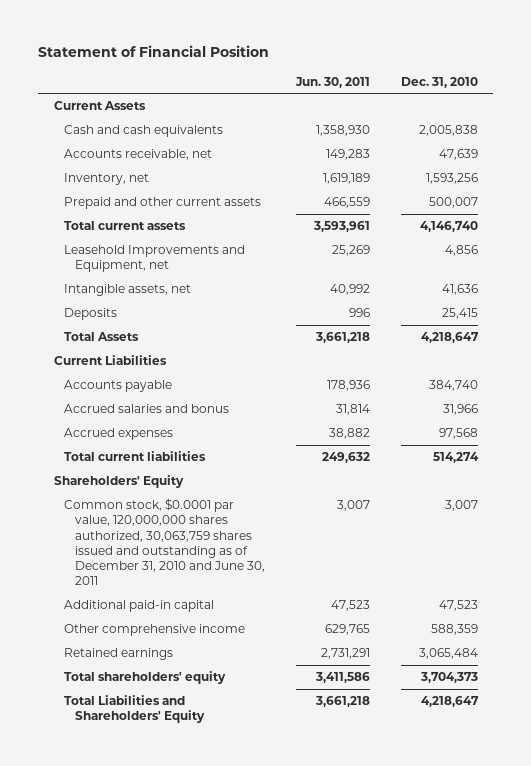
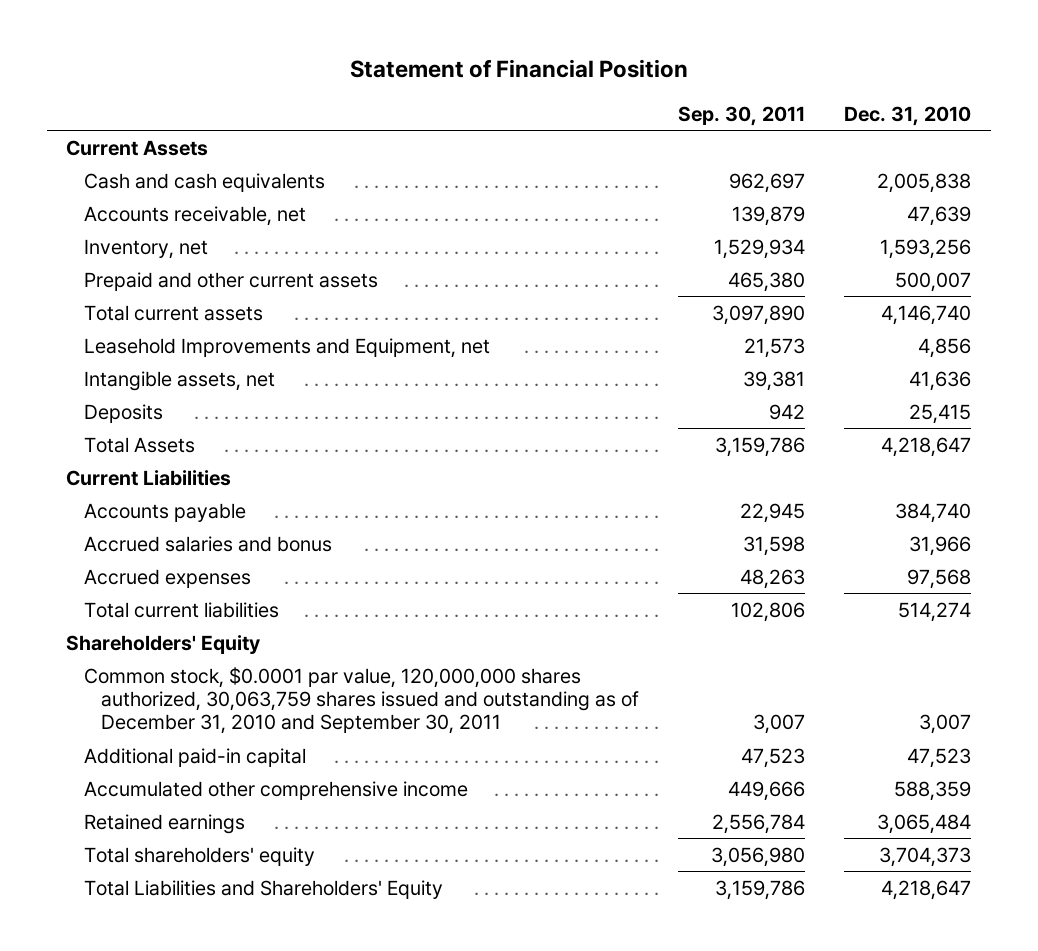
[294,76,370,88] Jun. 30, 2011 -> none
none -> [678,105,806,126] Sep. 30, 2011
[64,498,266,586] Common stock, $0.0001 par value, 120,000,000 shares authorized, 30,063,759 shares issued and outstanding as of December 31, 2010 and June 30, 2011 -> [83,666,640,735] Common stock, $0.0001 par value, 120,000,000 shares authorized, 30,063,759 shares issued and outstanding as of December 31, 2010 and September 30, 2011
[64,624,246,637] Other comprehensive income -> [83,780,468,800] Accumulated other comprehensive income

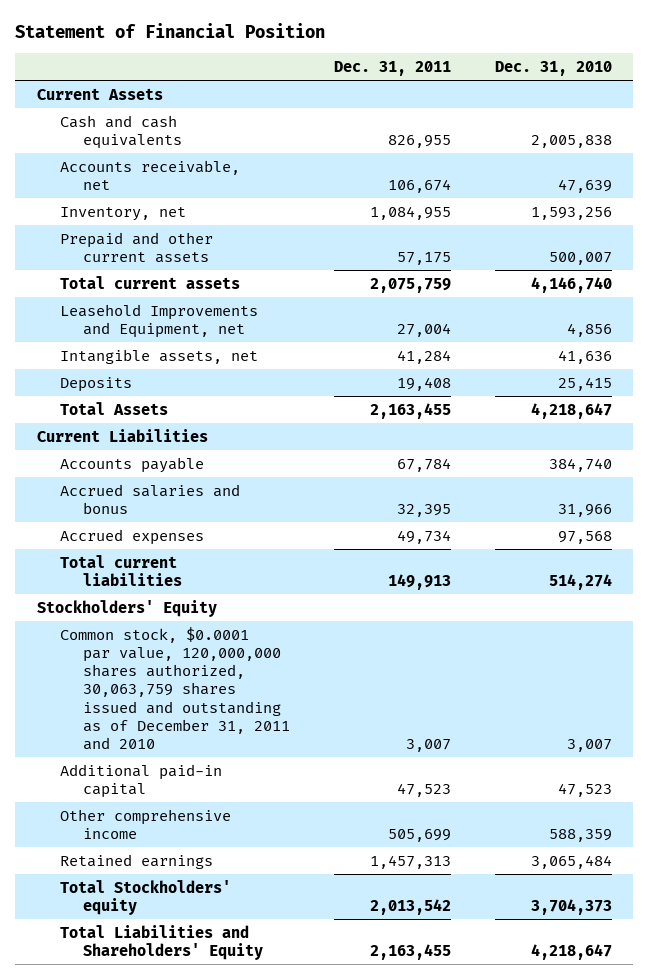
[678,105,806,126] Sep. 30, 2011 -> none
none -> [334,60,452,76] Dec. 31, 2011
[66,634,261,654] Shareholders' Equity -> [36,599,217,617] Stockholders' Equity
[83,666,640,735] Common stock, $0.0001 par value, 120,000,000 shares authorized, 30,063,759 shares issued and outstanding as of December 31, 2010 and September 30, 2011 -> [60,626,291,751] Common stock, $0.0001 par value, 120,000,000 shares authorized, 30,063,759 shares issued and outstanding as of December 31, 2011 and 2010
[83,780,468,800] Accumulated other comprehensive income -> [60,808,232,839] Other comprehensive income
[83,846,315,866] Total shareholders' equity -> [60,879,232,915] Total Stockholders' equity

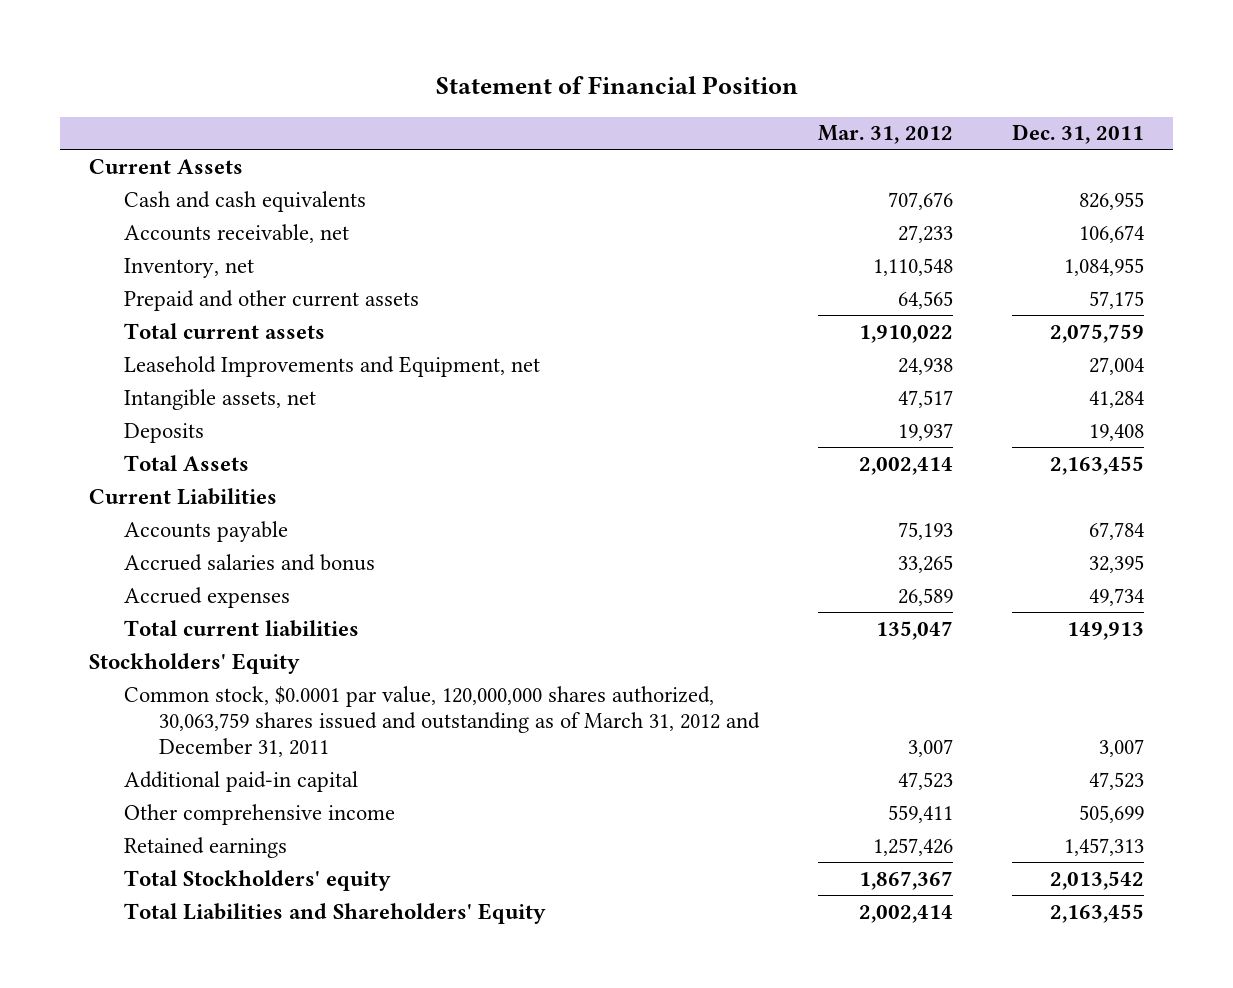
[494,60,612,76] Dec. 31, 2010 -> none
none -> [817,125,953,145] Mar. 31, 2012
[60,626,291,751] Common stock, $0.0001 par value, 120,000,000 shares authorized, 30,063,759 shares issued and outstanding as of December 31, 2011 and 2010 -> [124,685,760,757] Common stock, $0.0001 par value, 120,000,000 shares authorized, 30,063,759 shares issued and outstanding as of March 31, 2012 and December 31, 2011

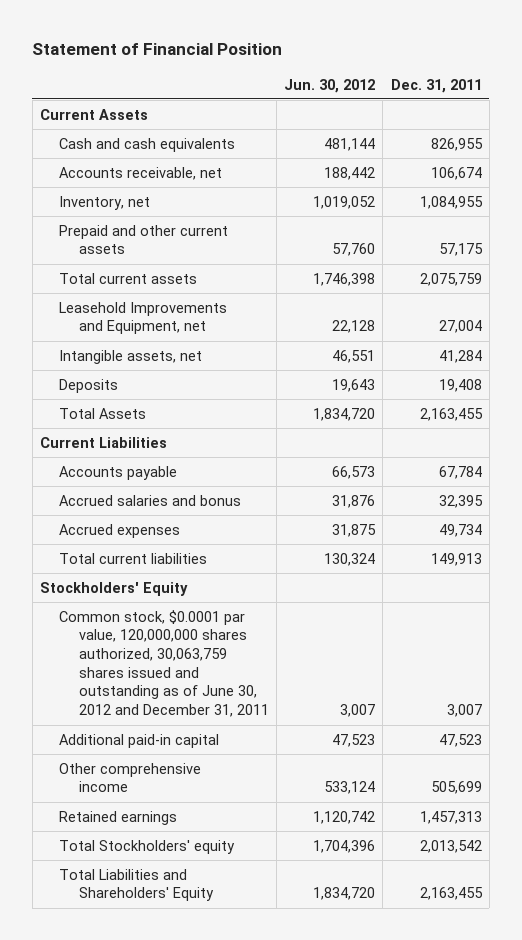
[817,125,953,145] Mar. 31, 2012 -> none
none -> [284,78,376,93] Jun. 30, 2012
[124,685,760,757] Common stock, $0.0001 par value, 120,000,000 shares authorized, 30,063,759 shares issued and outstanding as of March 31, 2012 and December 31, 2011 -> [59,609,269,718] Common stock, $0.0001 par value, 120,000,000 shares authorized, 30,063,759 shares issued and outstanding as of June 30, 2012 and December 31, 2011

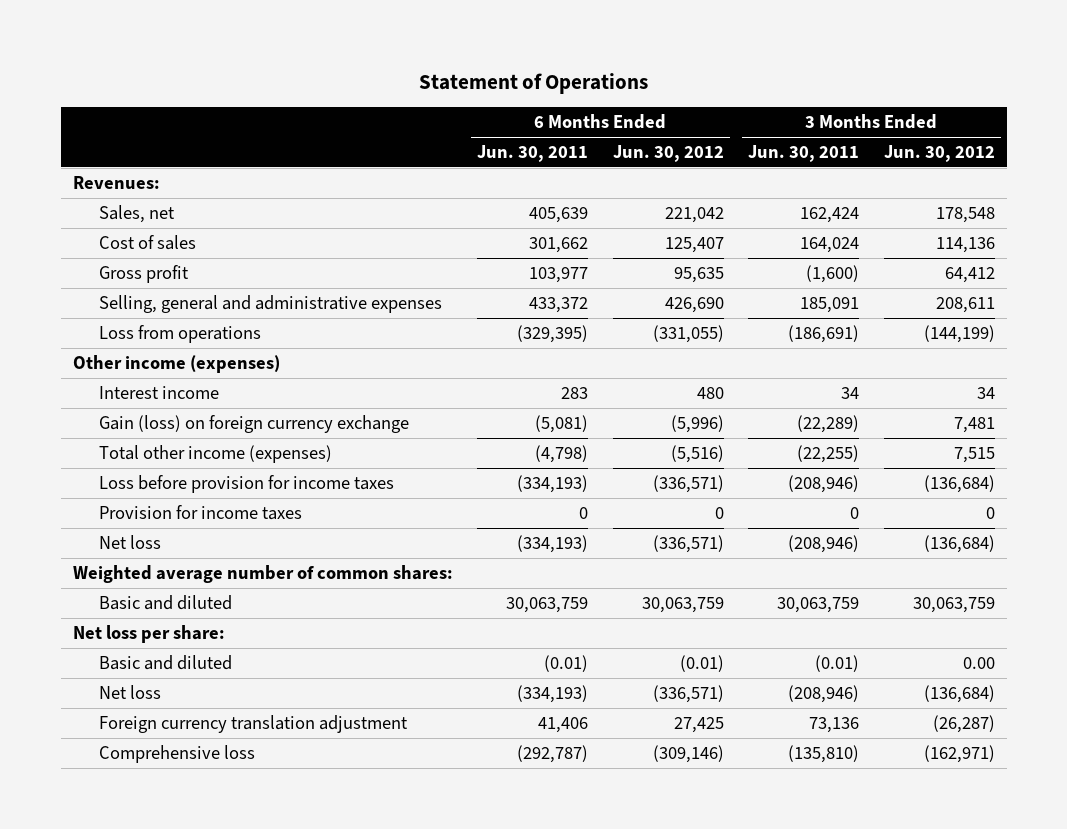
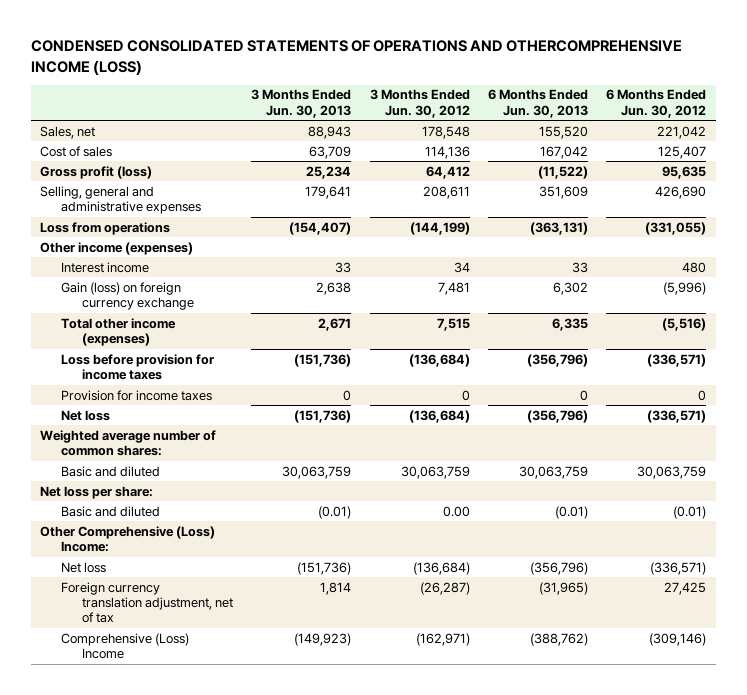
[418,73,648,95] Statement of Operations -> [31,40,683,75] CONDENSED CONSOLIDATED STATEMENTS OF OPERATIONS AND OTHERCOMPREHENSIVE INCOME (LOSS)
[477,144,589,162] Jun. 30, 2011 -> none
[748,144,860,162] Jun. 30, 2011 -> none
none -> [251,89,352,118] 3 Months Ended Jun. 30, 2013
none -> [488,89,589,118] 6 Months Ended Jun. 30, 2013
[72,175,160,189] Revenues: -> none
[98,264,189,283] Gross profit -> [40,165,153,179] Gross profit (loss)
none -> [40,525,216,553] Other Comprehensive (Loss) Income:
[98,714,408,733] Foreign currency translation adjustment -> [61,581,233,624] Foreign currency translation adjustment, net of tax
[98,744,255,763] Comprehensive loss -> [61,632,190,660] Comprehensive (Loss) Income

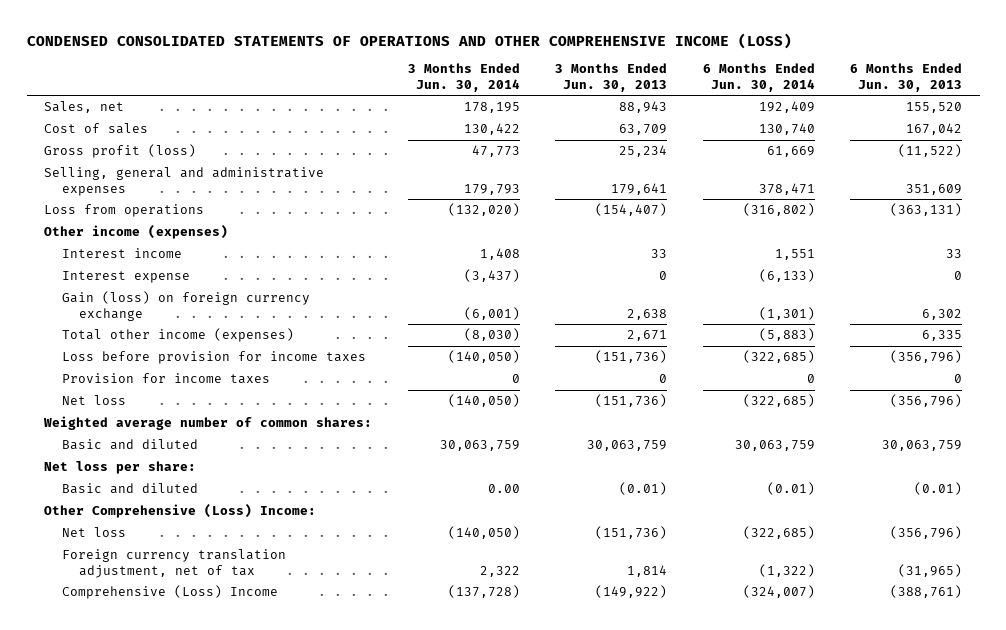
[31,40,683,75] CONDENSED CONSOLIDATED STATEMENTS OF OPERATIONS AND OTHERCOMPREHENSIVE INCOME (LOSS) -> [26,32,792,49] CONDENSED CONSOLIDATED STATEMENTS OF OPERATIONS AND OTHER COMPREHENSIVE INCOME (LOSS)
[369,89,470,118] 3 Months Ended Jun. 30, 2012 -> none
[606,89,707,118] 6 Months Ended Jun. 30, 2012 -> none
none -> [407,63,520,92] 3 Months Ended Jun. 30, 2014
none -> [702,63,815,92] 6 Months Ended Jun. 30, 2014
none -> [61,271,190,284] Interest expense
[294,632,352,646] (149,923) -> [595,585,668,599] (149,922)
[530,632,589,646] (388,762) -> [890,585,963,599] (388,761)

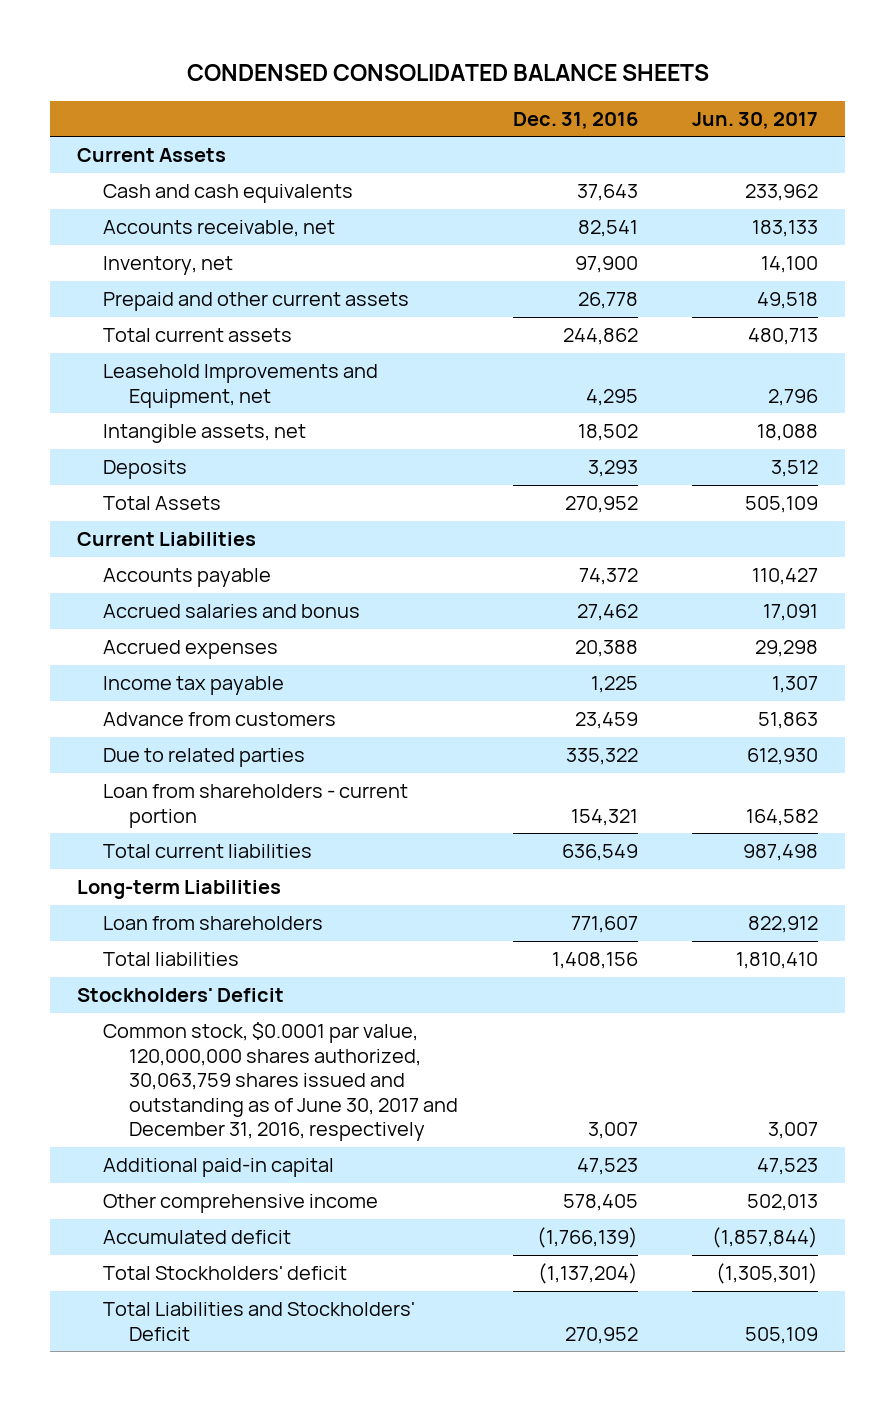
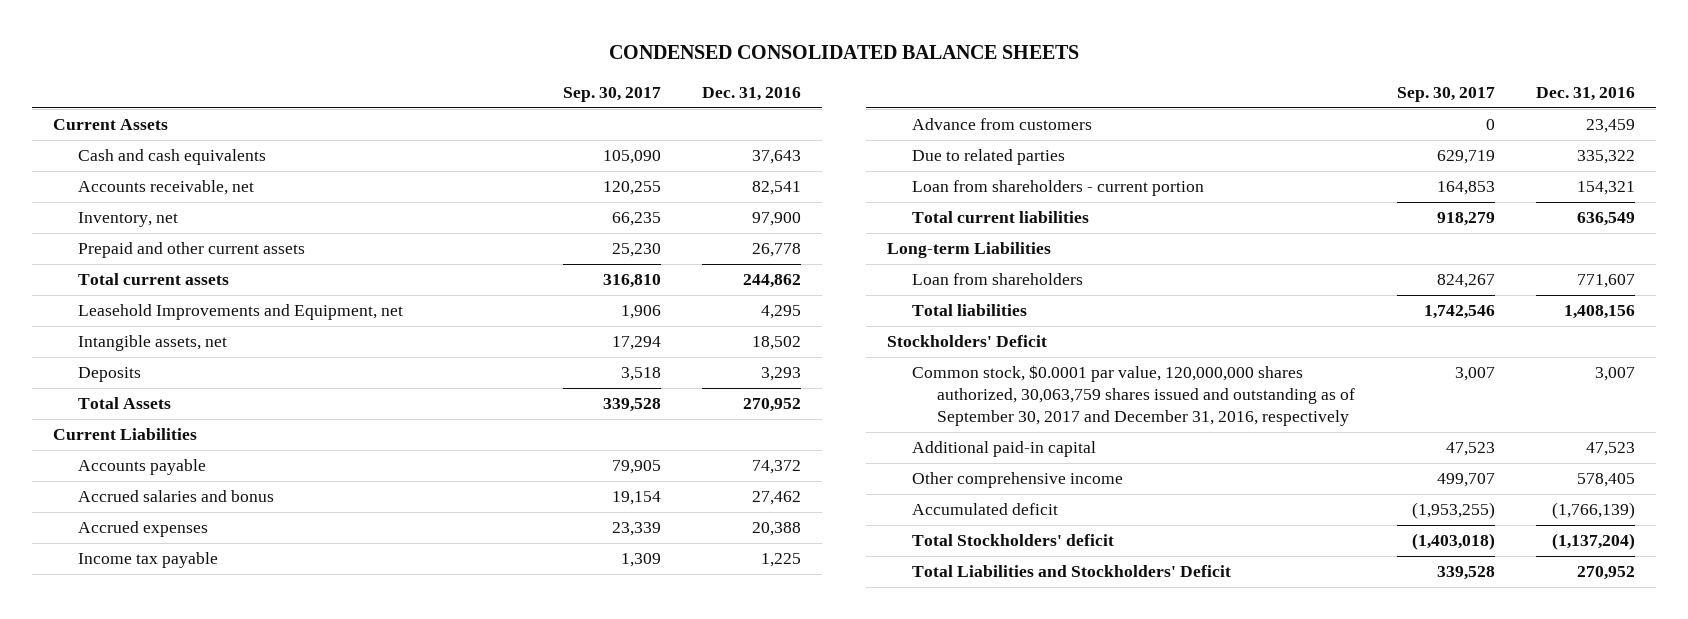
[692,111,819,129] Jun. 30, 2017 -> none
none -> [562,87,661,103] Sep. 30, 2017
[103,1022,459,1142] Common stock, $0.0001 par value, 120,000,000 shares authorized, 30,063,759 shares issued and outstanding as of June 30, 2017 and December 31, 2016, respectively -> [912,365,1356,426] Common stock, $0.0001 par value, 120,000,000 shares authorized, 30,063,759 shares issued and outstanding as of September 30, 2017 and December 31, 2016, respectively

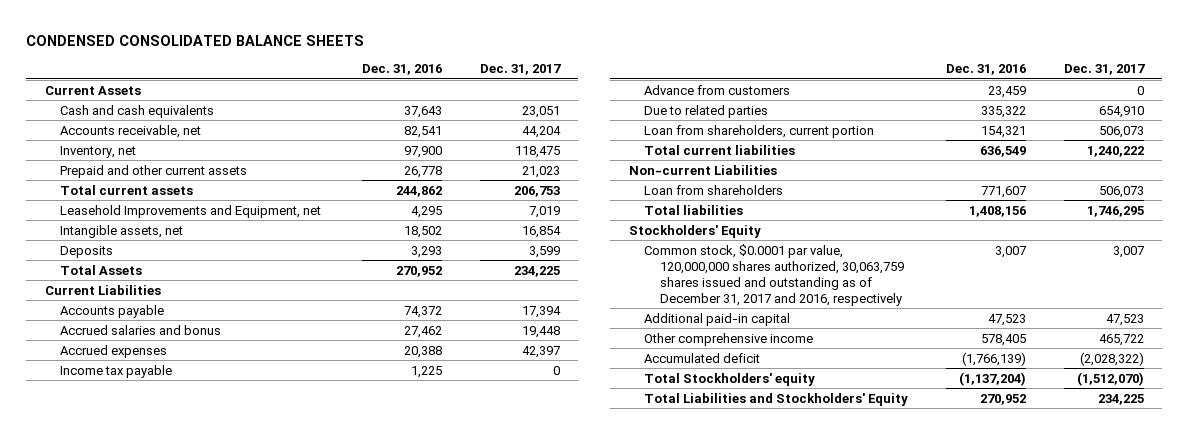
[562,87,661,103] Sep. 30, 2017 -> none
none -> [479,64,561,76] Dec. 31, 2017
[912,180,1205,197] Loan from shareholders - current portion -> [644,124,875,138] Loan from shareholders, current portion
[887,242,1052,259] Long-term Liabilities -> [629,164,778,175] Non-current Liabilities
[887,335,1048,348] Stockholders' Deficit -> [629,224,762,238] Stockholders' Equity
[912,365,1356,426] Common stock, $0.0001 par value, 120,000,000 shares authorized, 30,063,759 shares issued and outstanding as of September 30, 2017 and December 31, 2016, respectively -> [644,243,904,306] Common stock, $0.0001 par value, 120,000,000 shares authorized, 30,063,759 shares issued and outstanding as of December 31, 2017 and 2016, respectively
[912,534,1115,547] Total Stockholders' deficit -> [644,372,816,386] Total Stockholders' equity
[912,565,1232,578] Total Liabilities and Stockholders' Deficit -> [644,392,909,406] Total Liabilities and Stockholders' Equity

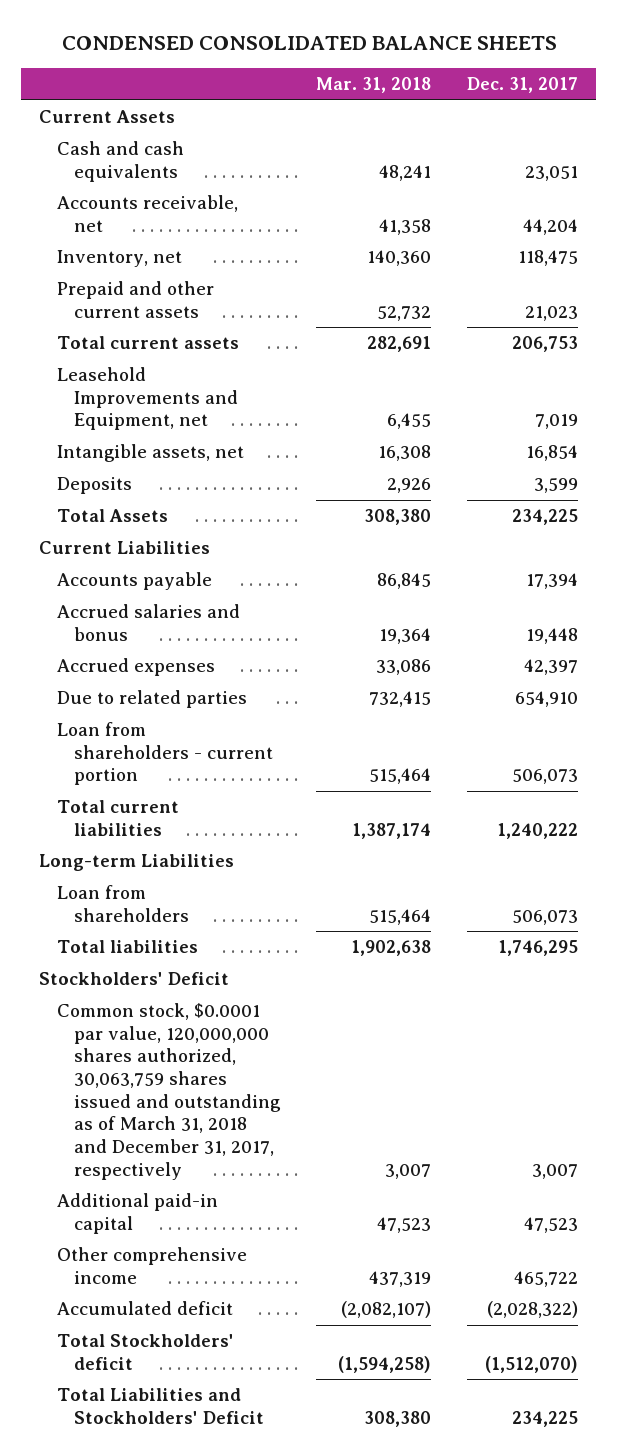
[362,64,443,76] Dec. 31, 2016 -> none
none -> [316,77,432,94] Mar. 31, 2018
[60,364,173,378] Income tax payable -> none
[644,84,791,95] Advance from customers -> none
[644,124,875,138] Loan from shareholders, current portion -> [56,722,274,786] Loan from shareholders - current portion
[629,164,778,175] Non-current Liabilities -> [39,854,235,872] Long-term Liabilities
[629,224,762,238] Stockholders' Equity -> [39,972,230,986] Stockholders' Deficit
[644,243,904,306] Common stock, $0.0001 par value, 120,000,000 shares authorized, 30,063,759 shares issued and outstanding as of December 31, 2017 and 2016, respectively -> [56,1003,282,1180] Common stock, $0.0001 par value, 120,000,000 shares authorized, 30,063,759 shares issued and outstanding as of March 31, 2018 and December 31, 2017, respectively
[644,372,816,386] Total Stockholders' equity -> [56,1334,234,1370] Total Stockholders' deficit
[644,392,909,406] Total Liabilities and Stockholders' Equity -> [56,1388,265,1424] Total Liabilities and Stockholders' Deficit

